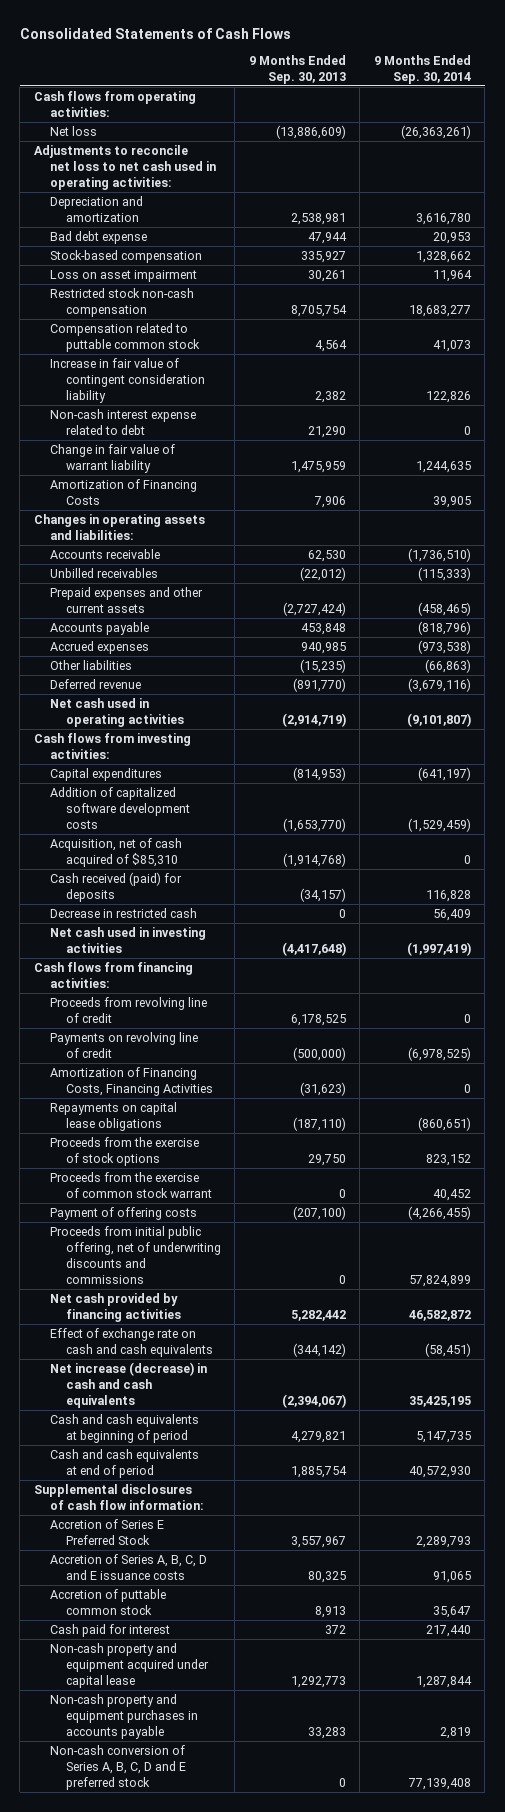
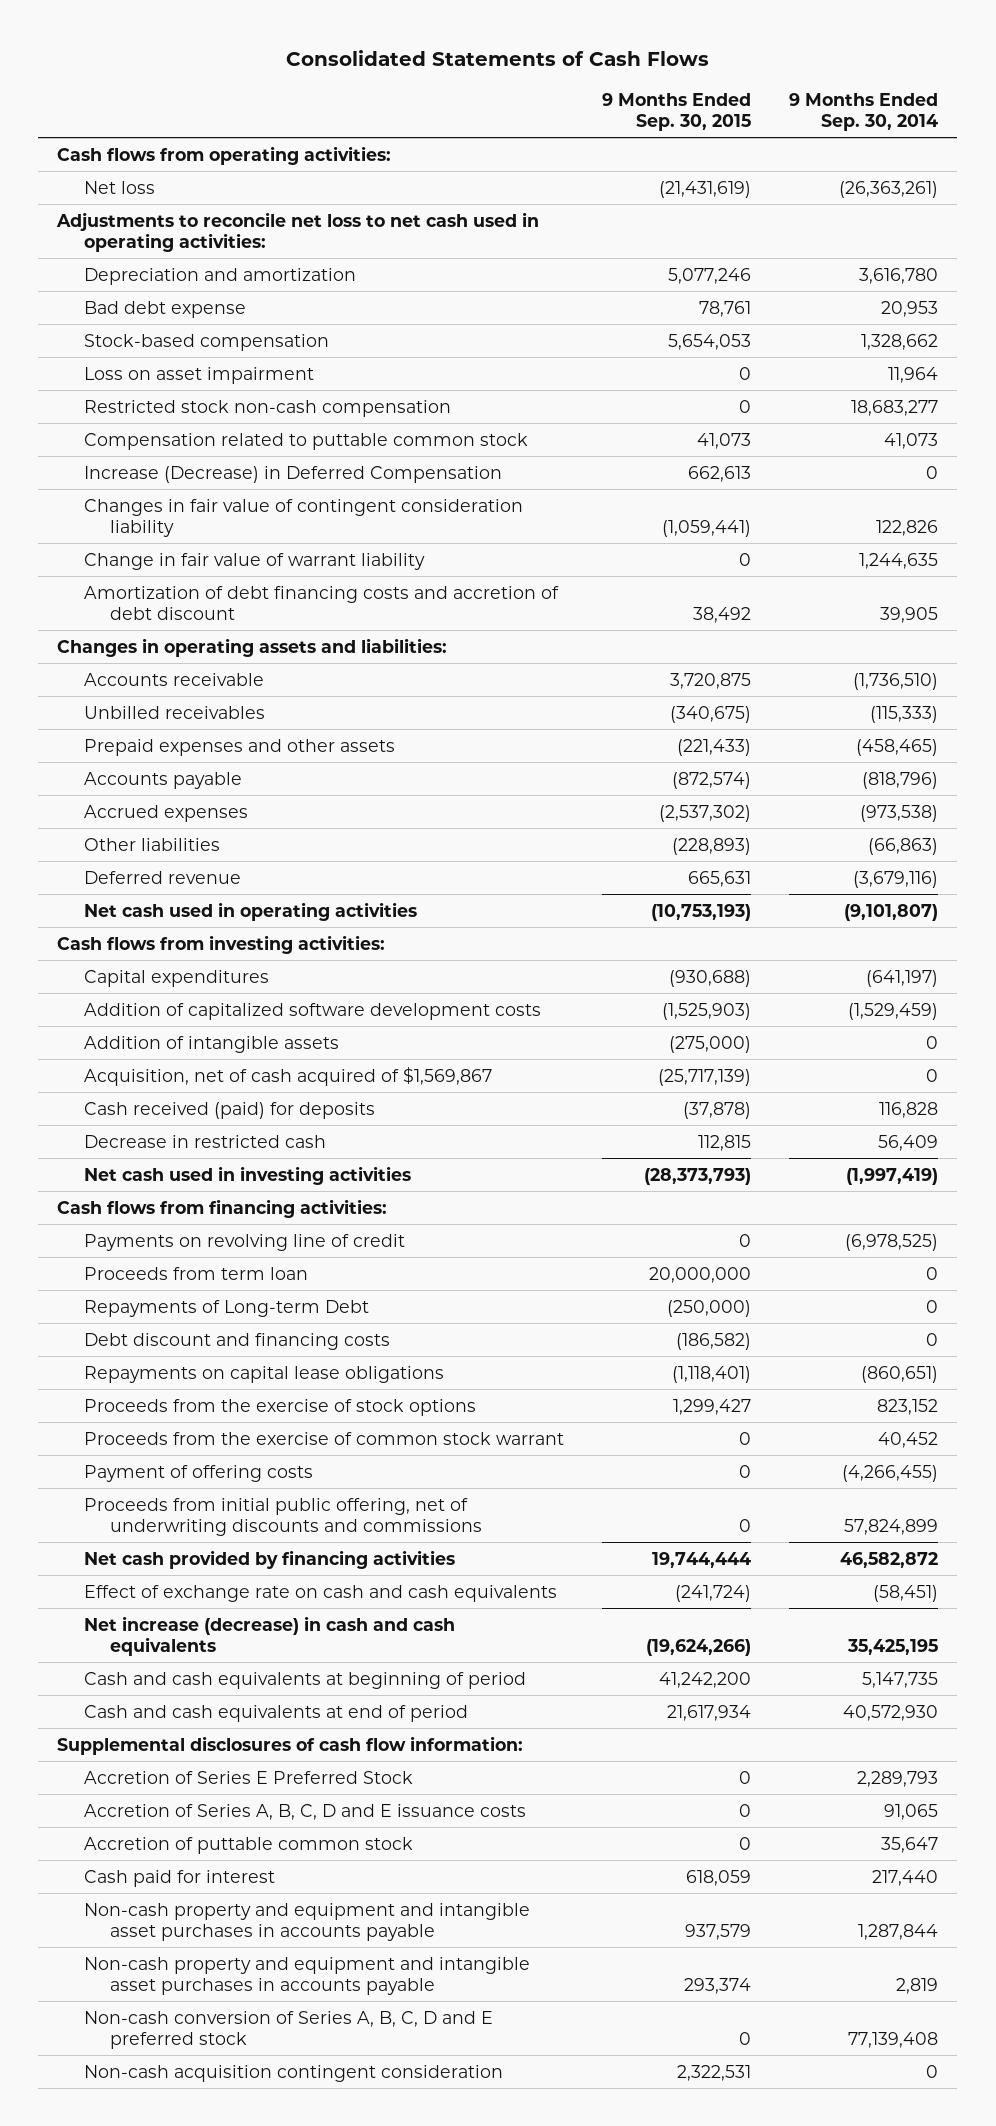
[248,54,346,84] 9 Months Ended Sep. 30, 2013 -> none
none -> [602,92,752,131] 9 Months Ended Sep. 30, 2015
[49,408,196,435] Non-cash interest expense related to debt -> none
none -> [83,465,502,483] Increase (Decrease) in Deferred Compensation
[49,357,205,403] Increase in fair value of contingent consideration liability -> [83,498,523,537] Changes in fair value of contingent consideration liability
[49,478,197,505] Amortization of Financing Costs -> [83,585,559,620] Amortization of debt financing costs and accretion of debt discount
[49,586,203,613] Prepaid expenses and other current assets -> [83,738,395,756] Prepaid expenses and other assets
none -> [83,1035,339,1053] Addition of intangible assets
[49,837,182,867] Acquisition, net of cash acquired of $85,310 -> [83,1066,492,1086] Acquisition, net of cash acquired of $1,569,867
[49,996,207,1023] Proceeds from revolving line of credit -> none
[49,1066,213,1096] Amortization of Financing Costs, Financing Activities -> none
none -> [83,1266,308,1280] Proceeds from term loan
none -> [83,1299,369,1317] Repayments of Long-term Debt
none -> [83,1332,390,1350] Debt discount and financing costs
[49,1642,209,1688] Non-cash property and equipment acquired under capital lease -> [83,1902,530,1941] Non-cash property and equipment and intangible asset purchases in accounts payable
[49,1693,198,1739] Non-cash property and equipment purchases in accounts payable -> [83,1956,530,1995] Non-cash property and equipment and intangible asset purchases in accounts payable
none -> [83,2064,503,2082] Non-cash acquisition contingent consideration

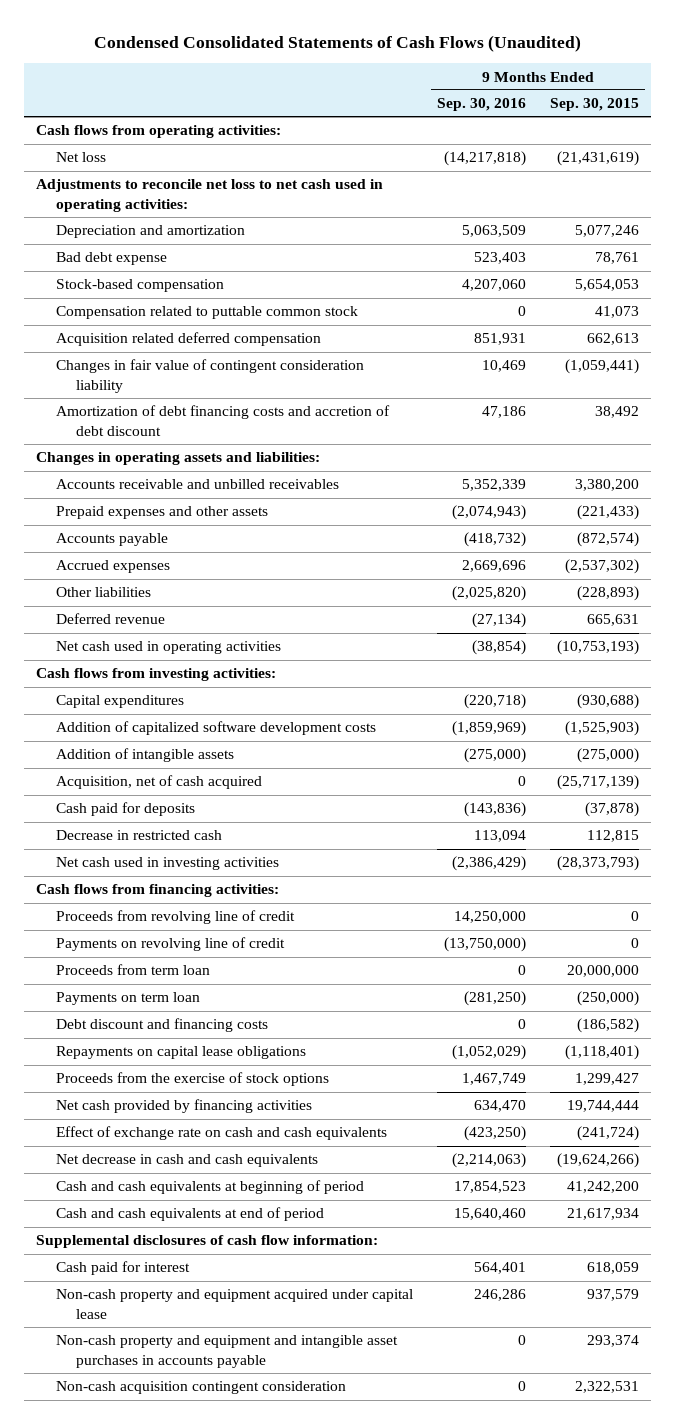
[285,49,709,66] Consolidated Statements of Cash Flows -> [93,35,581,53] Condensed Consolidated Statements of Cash Flows (Unaudited)
[789,92,939,131] 9 Months Ended Sep. 30, 2014 -> none
none -> [437,98,527,112] Sep. 30, 2016
[83,366,314,384] Loss on asset impairment -> none
[83,399,451,417] Restricted stock non-cash compensation -> none
[83,465,502,483] Increase (Decrease) in Deferred Compensation -> [55,332,321,347] Acquisition related deferred compensation
[83,552,425,570] Change in fair value of warrant liability -> none
[83,705,265,719] Unbilled receivables -> none
[83,672,264,686] Accounts receivable -> [55,479,339,490] Accounts receivable and unbilled receivables
[670,672,752,689] 3,720,875 -> [575,479,640,492] 3,380,200
[83,1066,492,1086] Acquisition, net of cash acquired of $1,569,867 -> [55,775,262,790] Acquisition, net of cash acquired
[83,1101,375,1119] Cash received (paid) for deposits -> [55,802,195,817] Cash paid for deposits
none -> [55,910,295,925] Proceeds from revolving line of credit
[83,1299,369,1317] Repayments of Long-term Debt -> [55,992,200,1006] Payments on term loan
[83,1431,564,1445] Proceeds from the exercise of common stock warrant -> none
[83,1464,313,1482] Payment of offering costs -> none
[83,1497,483,1536] Proceeds from initial public offering, net of underwriting discounts and commissions -> none
[83,1615,455,1656] Net increase (decrease) in cash and cash equivalents -> [55,1154,318,1168] Net decrease in cash and cash equivalents
[83,1770,413,1784] Accretion of Series E Preferred Stock -> none
[83,1803,526,1820] Accretion of Series A, B, C, D and E issuance costs -> none
[83,1836,413,1854] Accretion of puttable common stock -> none
[83,1902,530,1941] Non-cash property and equipment and intangible asset purchases in accounts payable -> [55,1289,413,1319] Non-cash property and equipment acquired under capital lease
[83,2010,493,2049] Non-cash conversion of Series A, B, C, D and E preferred stock -> none

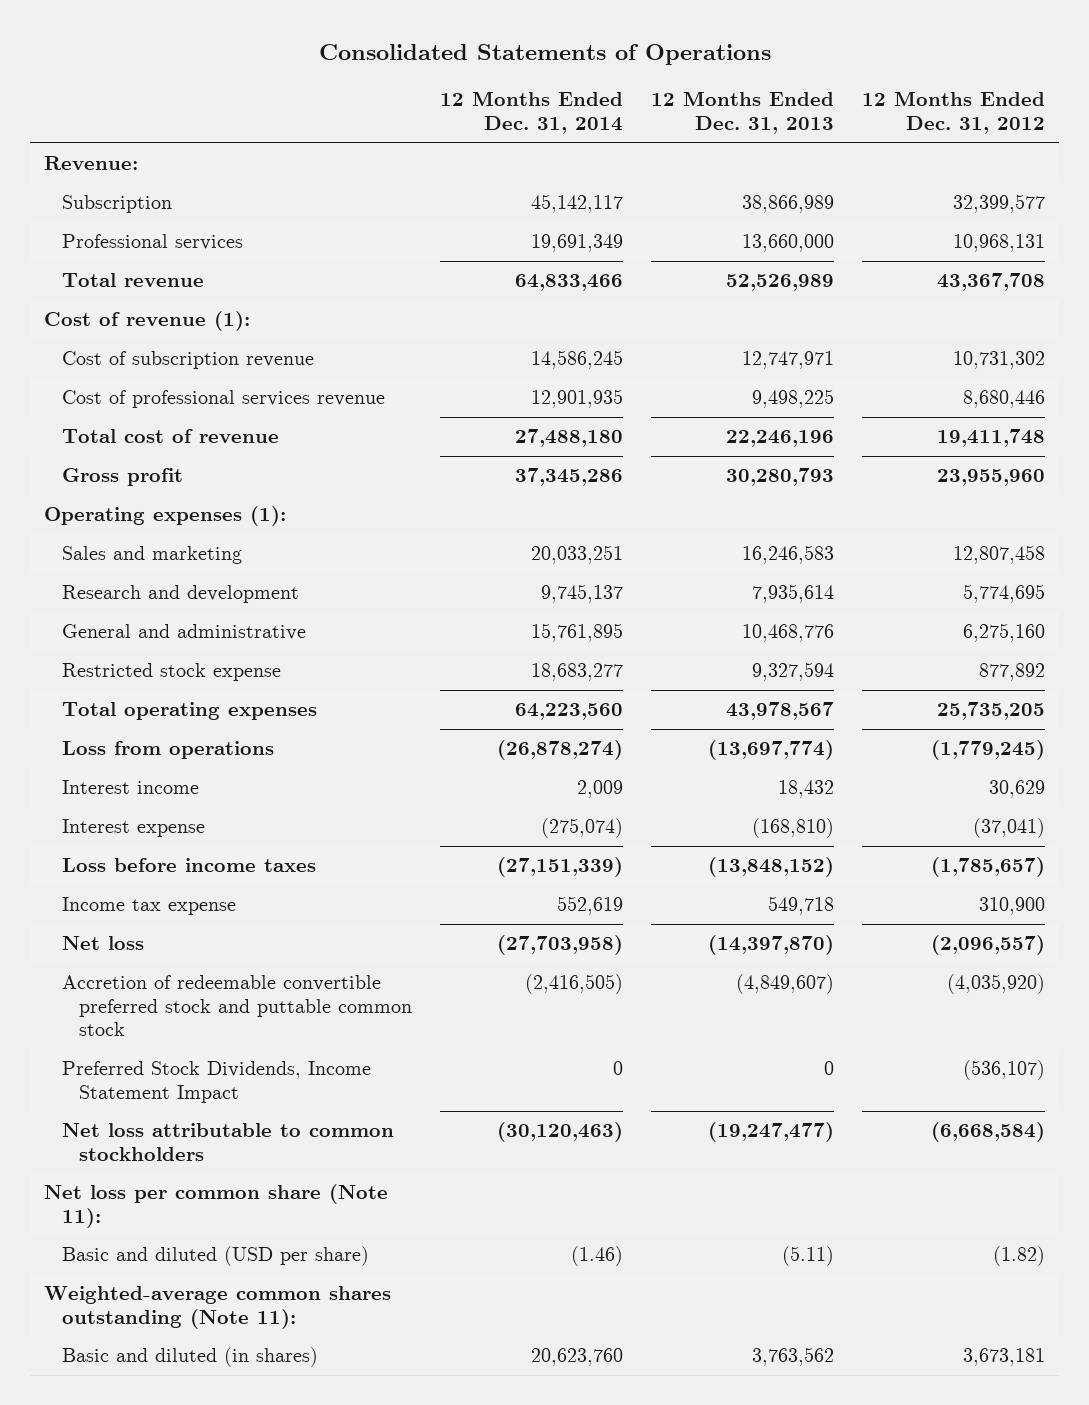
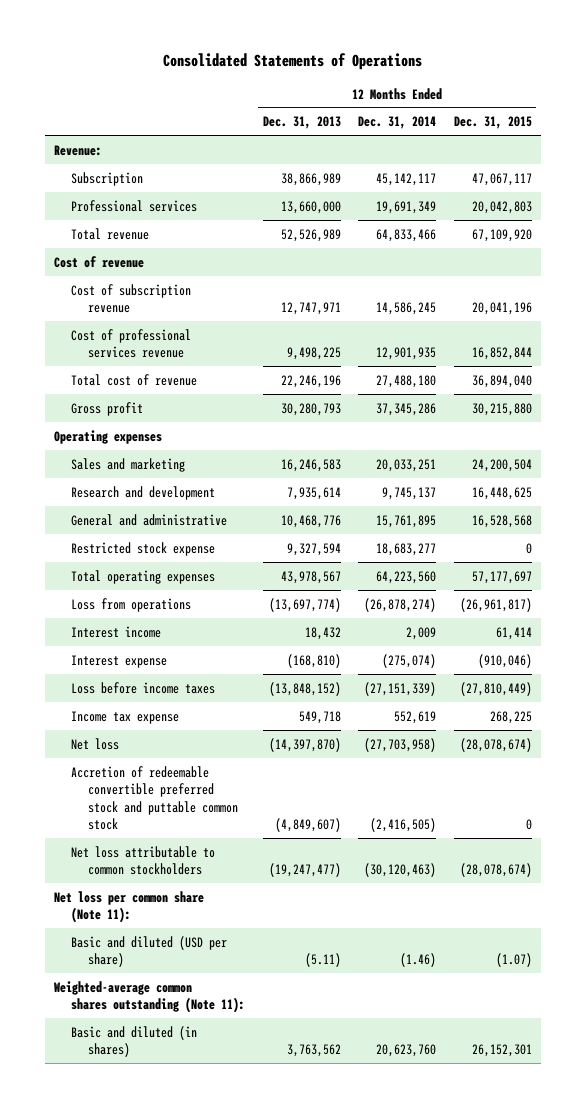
[862,91,1046,134] 12 Months Ended Dec. 31, 2012 -> none
none -> [454,116,533,130] Dec. 31, 2015
[43,311,250,332] Cost of revenue (1): -> [53,255,144,268] Cost of revenue
[43,506,286,527] Operating expenses (1): -> [53,429,162,444] Operating expenses
[61,1061,371,1103] Preferred Stock Dividends, Income Statement Impact -> none

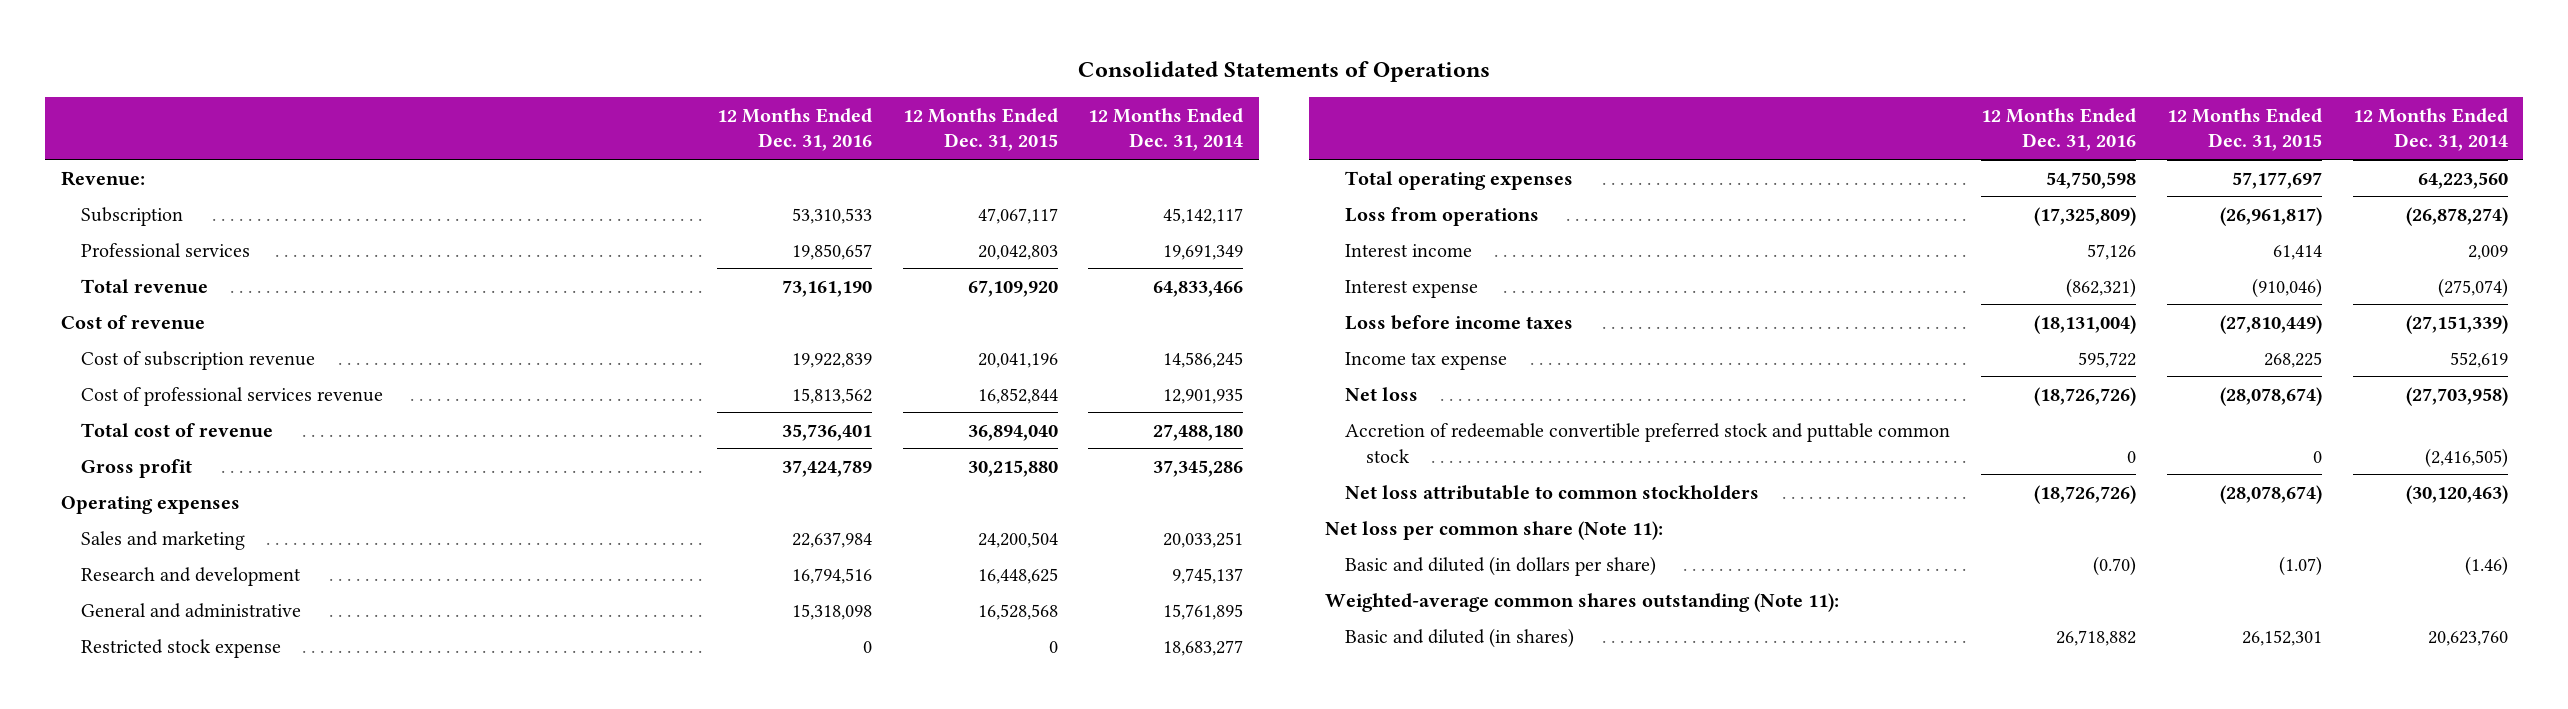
[262,116,341,130] Dec. 31, 2013 -> none
none -> [716,107,872,152] 12 Months Ended Dec. 31, 2016
[71,935,228,968] Basic and diluted (USD per share) -> [1345,555,1657,576] Basic and diluted (in dollars per share)

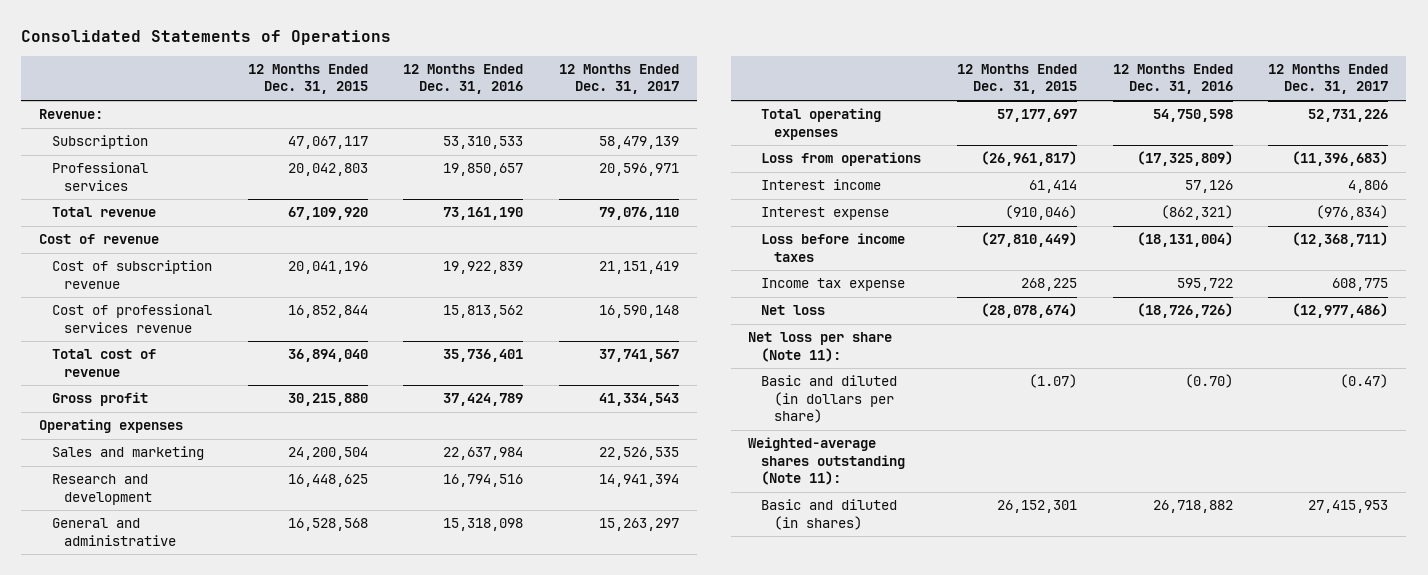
[1088,107,1244,152] 12 Months Ended Dec. 31, 2014 -> none
none -> [559,64,680,95] 12 Months Ended Dec. 31, 2017
[81,638,282,658] Restricted stock expense -> none
[1345,422,1951,463] Accretion of redeemable convertible preferred stock and puttable common stock -> none
[1345,484,1760,500] Net loss attributable to common stockholders -> none
[1324,520,1663,540] Net loss per common share (Note 11): -> [748,332,893,362] Net loss per share (Note 11):
[1324,592,1839,612] Weighted-average common shares outstanding (Note 11): -> [748,437,906,485] Weighted-average shares outstanding (Note 11):

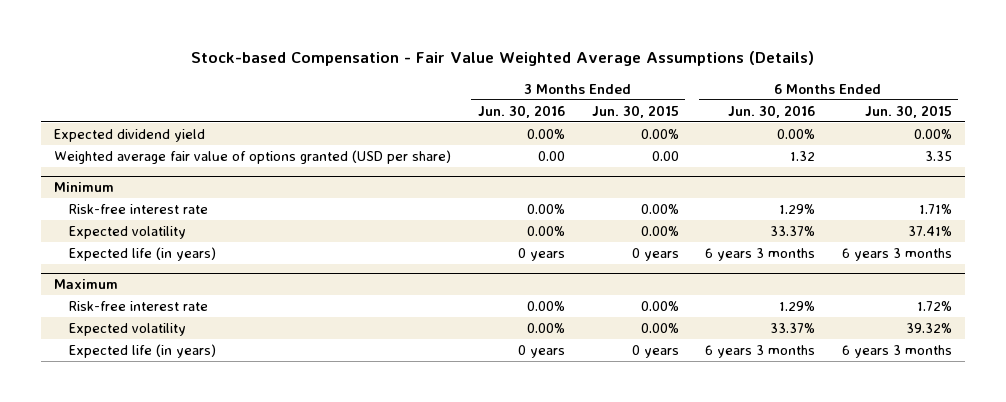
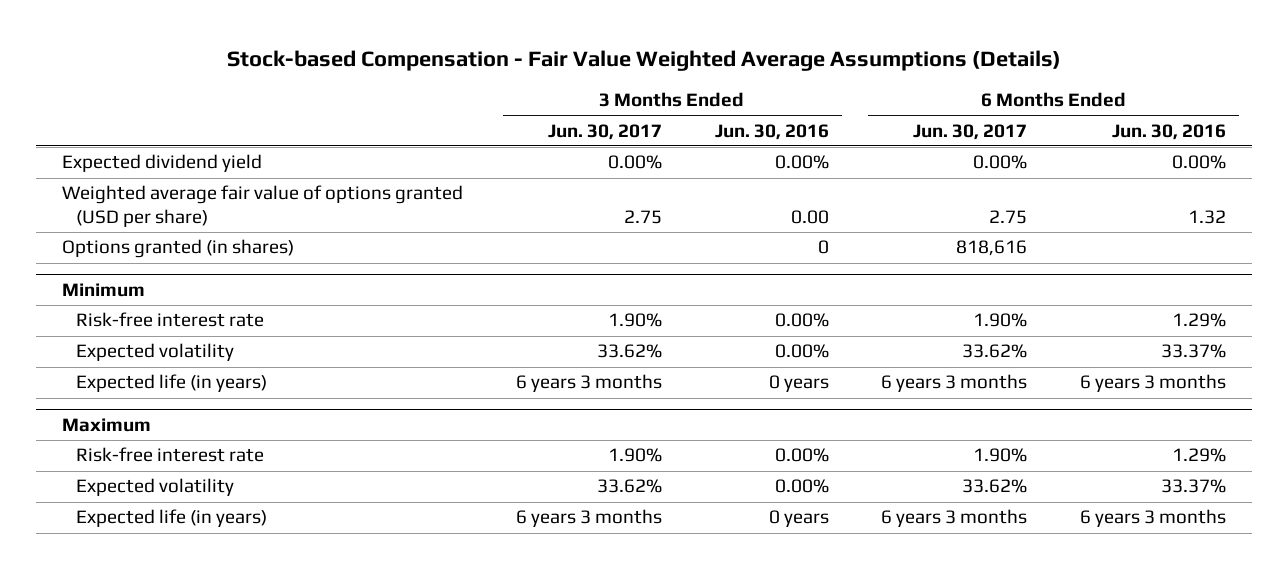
[591,104,679,118] Jun. 30, 2015 -> none
[864,104,952,118] Jun. 30, 2015 -> none
none -> [547,123,662,140] Jun. 30, 2017
none -> [913,123,1028,140] Jun. 30, 2017
none -> [62,239,295,259] Options granted (in shares)

